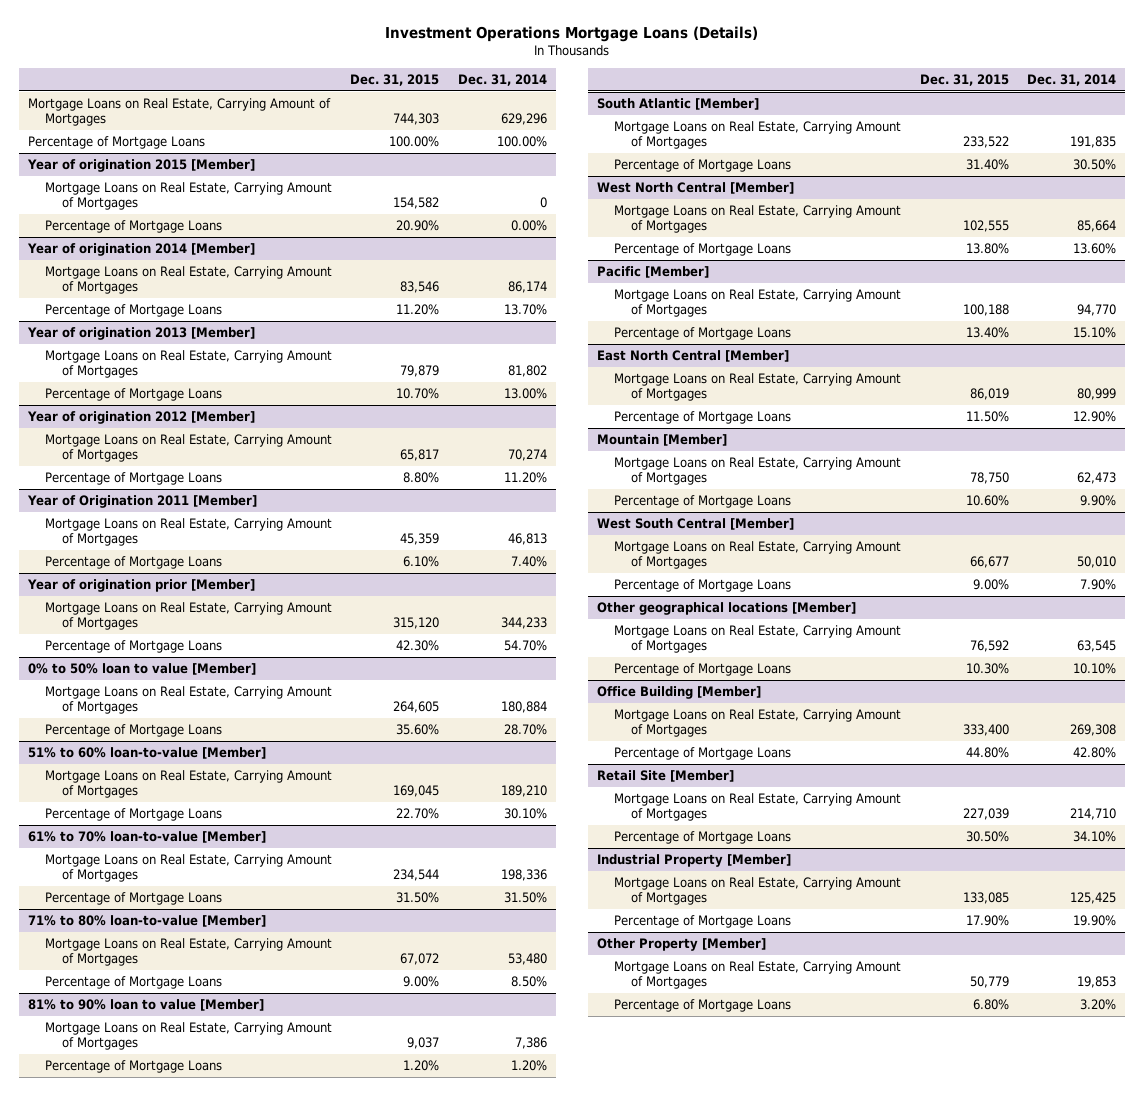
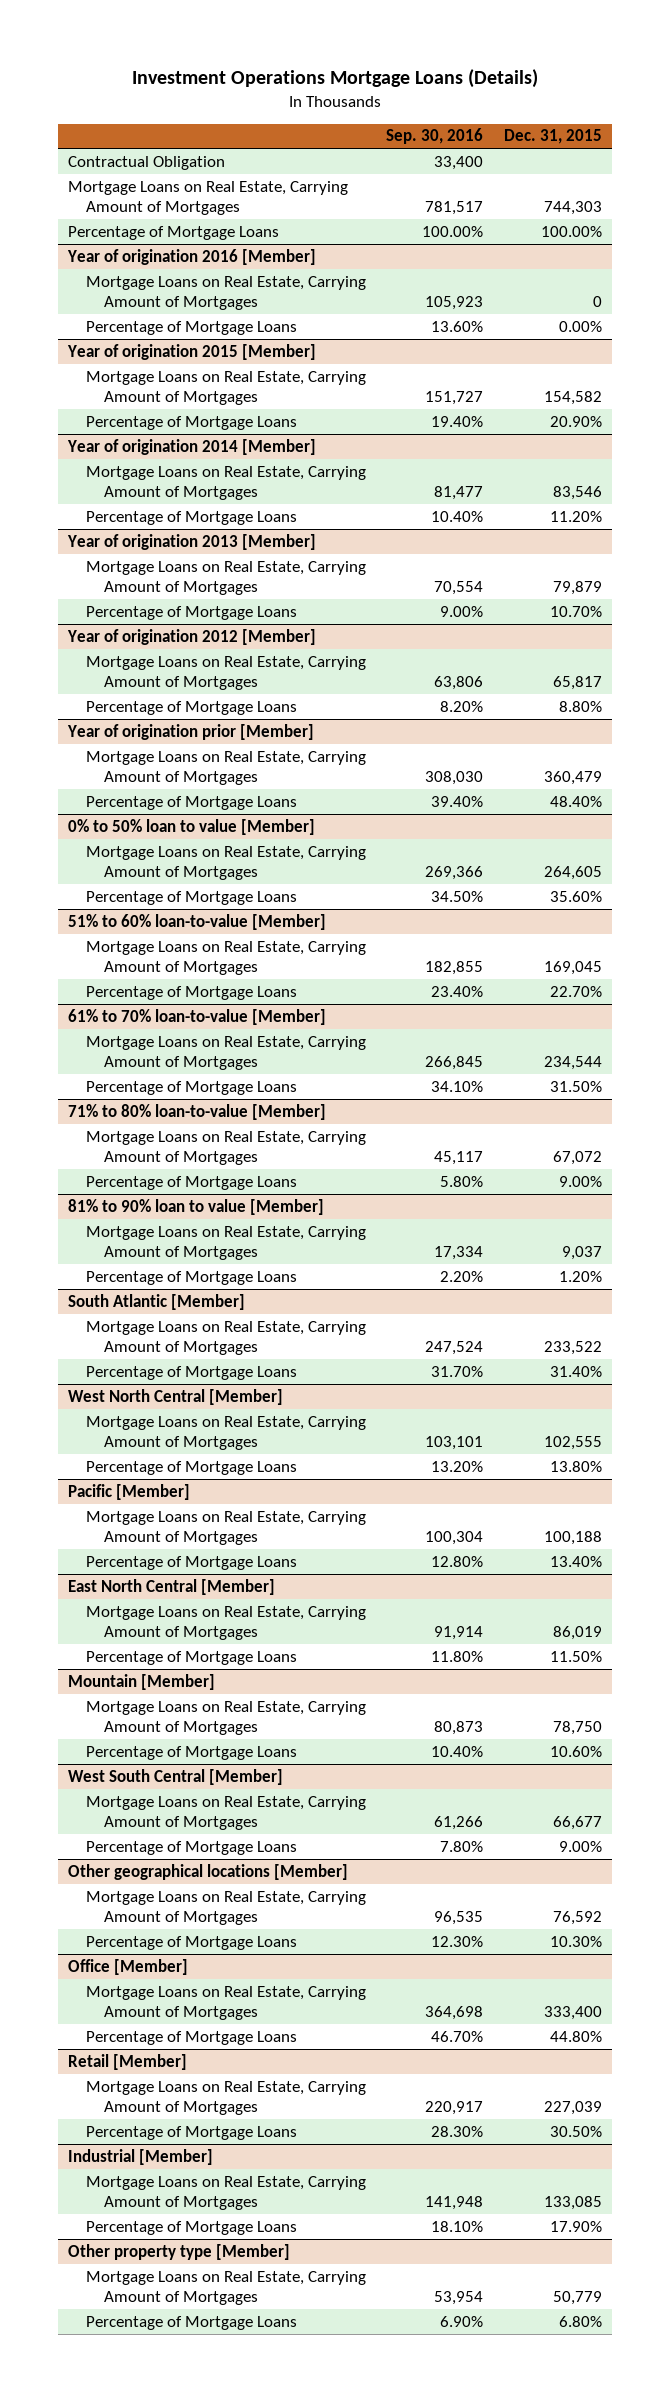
[457,73,547,86] Dec. 31, 2014 -> none
none -> [386,128,484,145] Sep. 30, 2016
none -> [67,155,225,170] Contractual Obligation
none -> [66,248,316,265] Year of origination 2016 [Member]
none -> [85,275,366,310] Mortgage Loans on Real Estate, Carrying Amount of Mortgages
none -> [85,320,297,335] Percentage of Mortgage Loans
[26,495,257,509] Year of Origination 2011 [Member] -> none
[44,518,332,547] Mortgage Loans on Real Estate, Carrying Amount of Mortgages -> none
[44,556,222,570] Percentage of Mortgage Loans -> none
[393,617,440,630] 315,120 -> [543,770,602,785] 360,479
[396,640,440,652] 42.30% -> [549,795,602,807] 48.40%
[596,686,761,700] Office Building [Member] -> [67,1958,188,1975] Office [Member]
[596,770,734,783] Retail Site [Member] -> [67,2053,187,2070] Retail [Member]
[596,854,791,868] Industrial Property [Member] -> [67,2148,213,2165] Industrial [Member]
[596,938,766,952] Other Property [Member] -> [67,2243,290,2260] Other property type [Member]

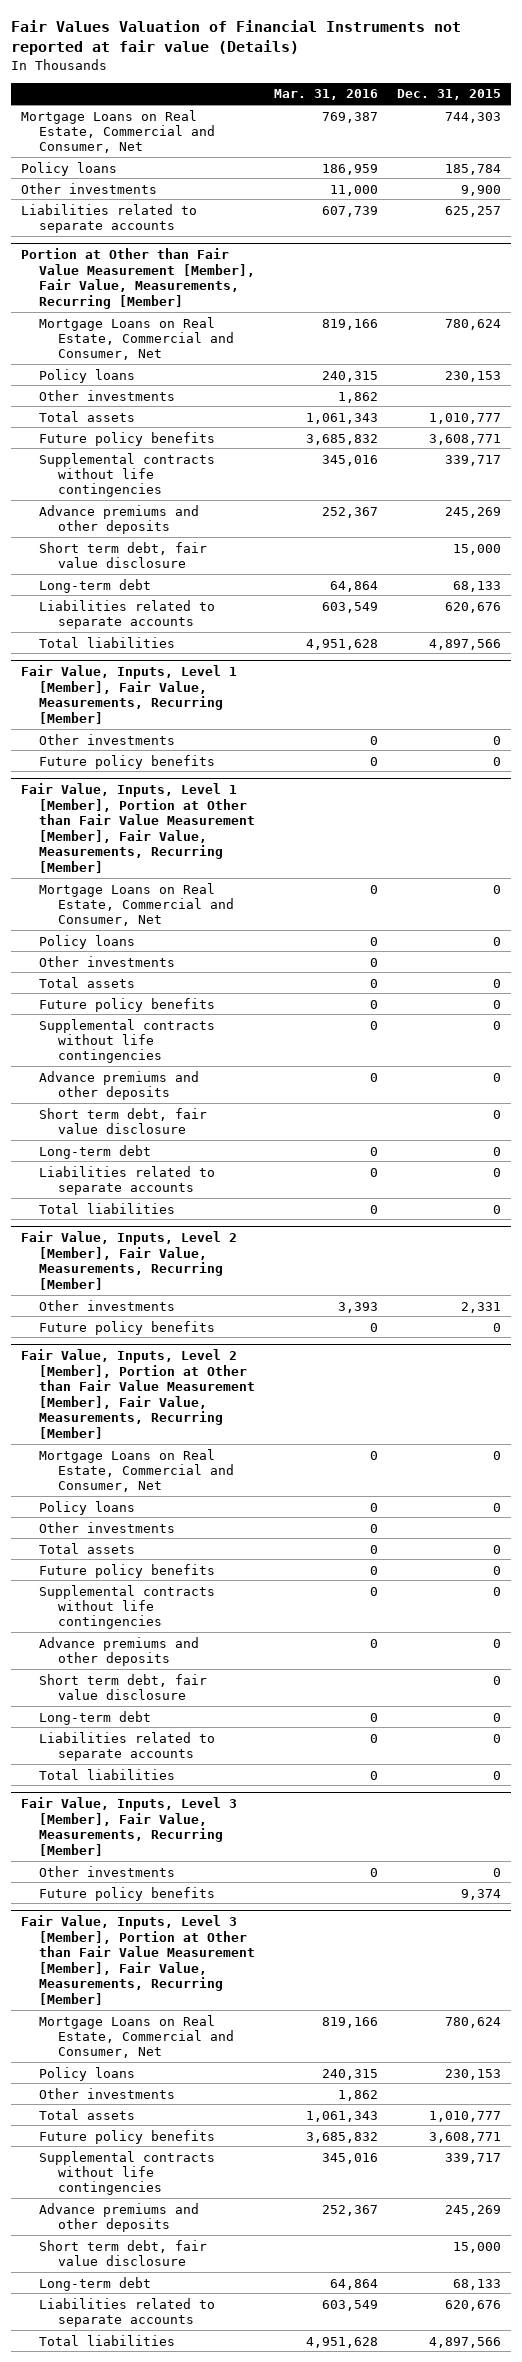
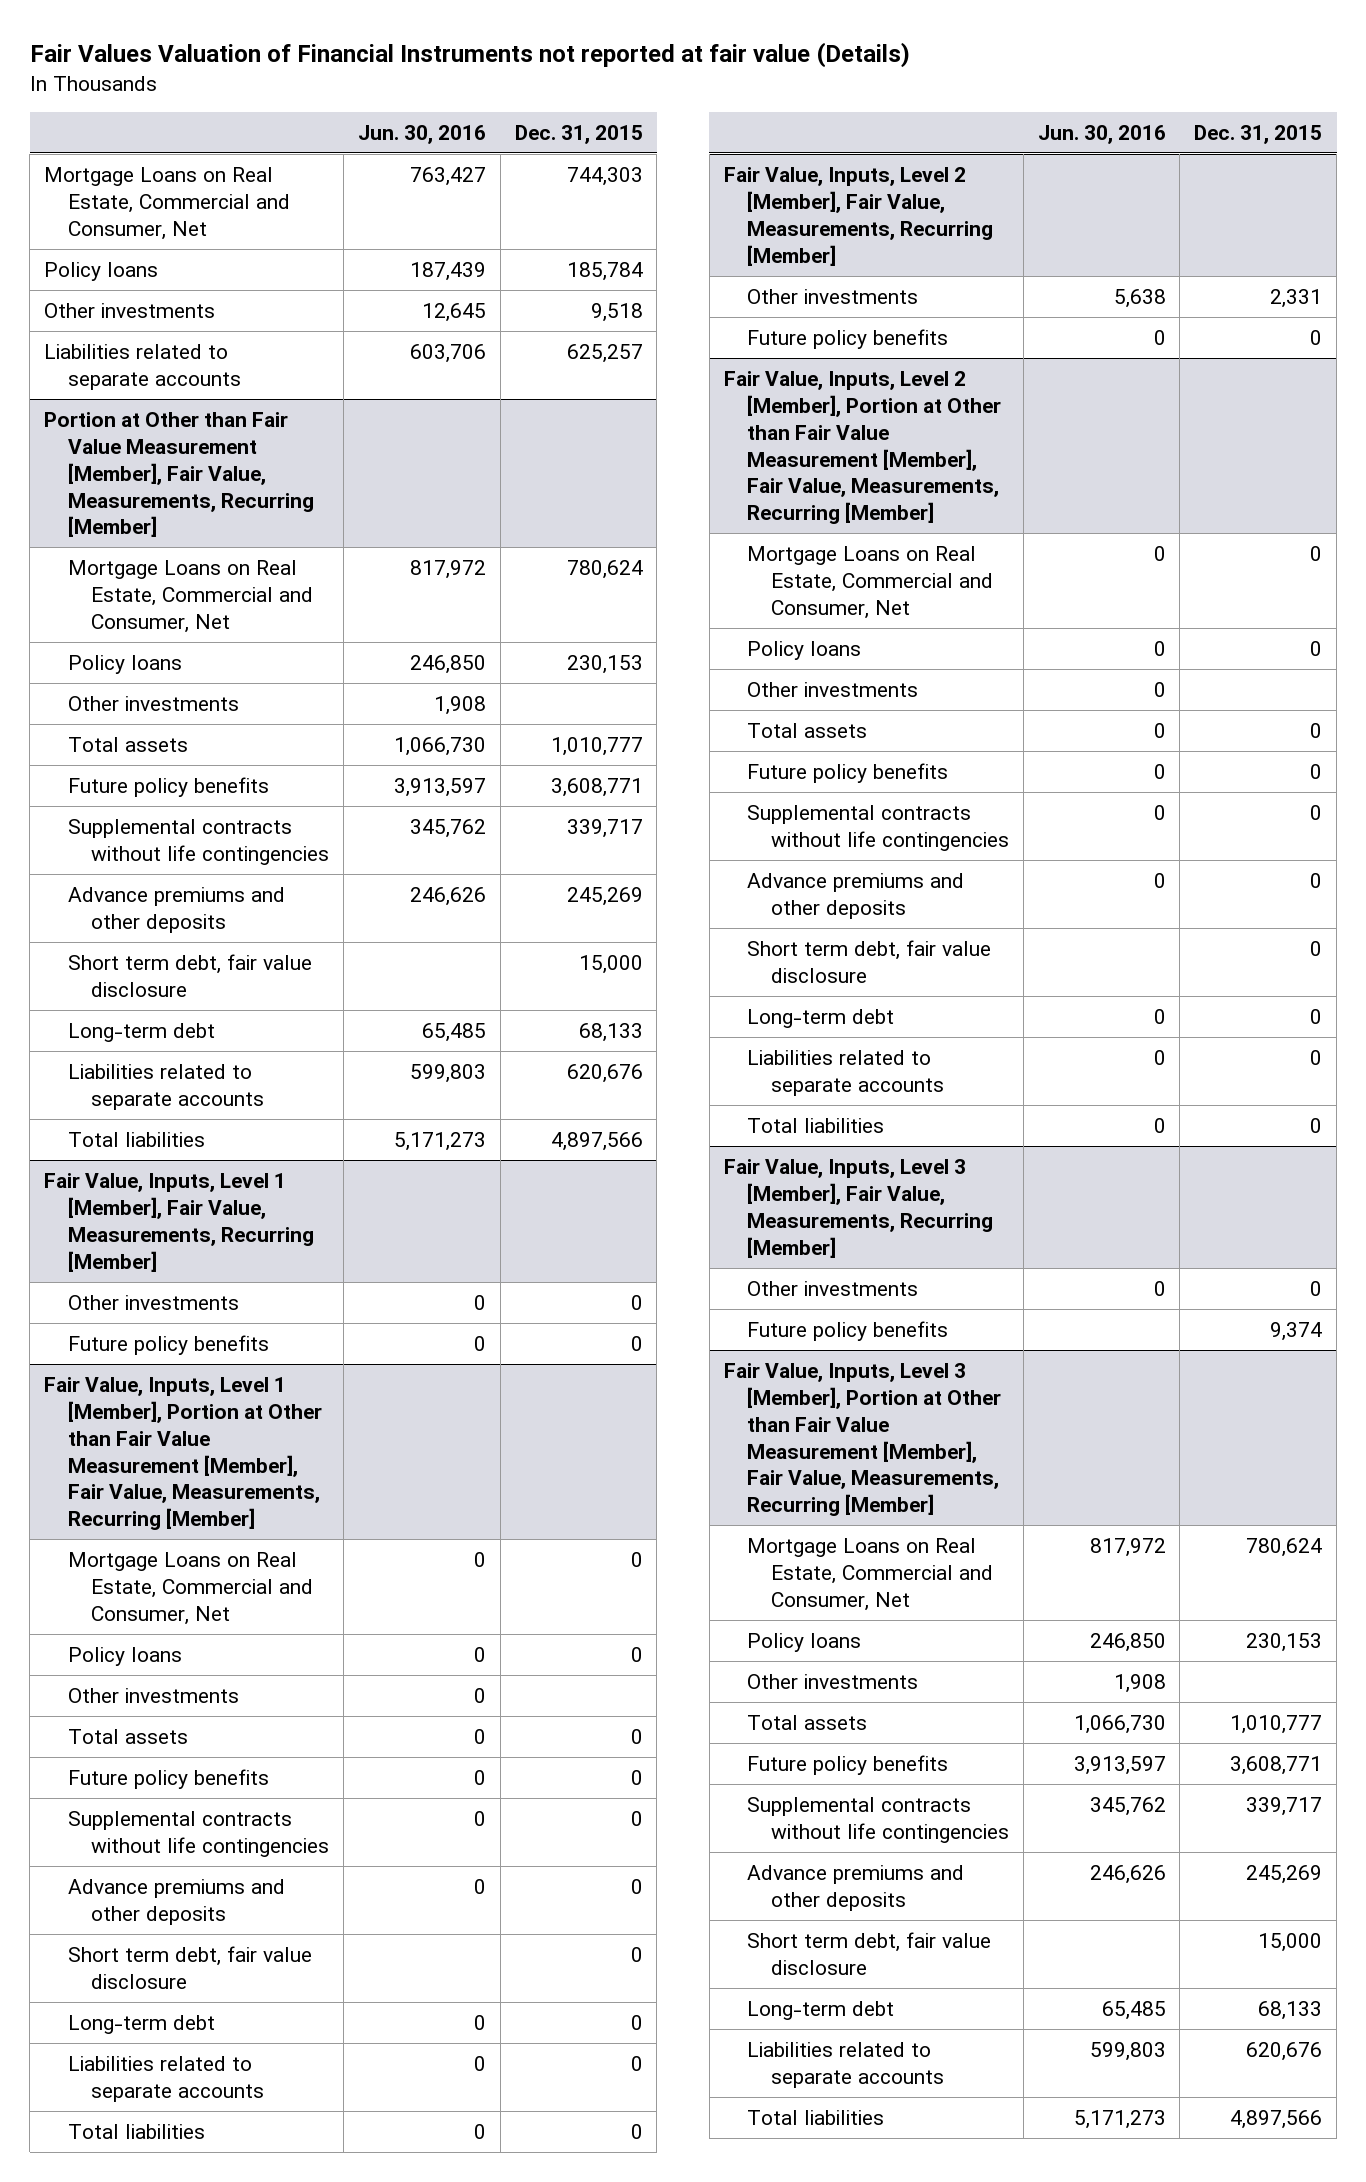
[274,89,379,101] Mar. 31, 2016 -> none
none -> [358,124,487,144] Jun. 30, 2016
[461,184,502,196] 9,900 -> [590,302,643,322] 9,518

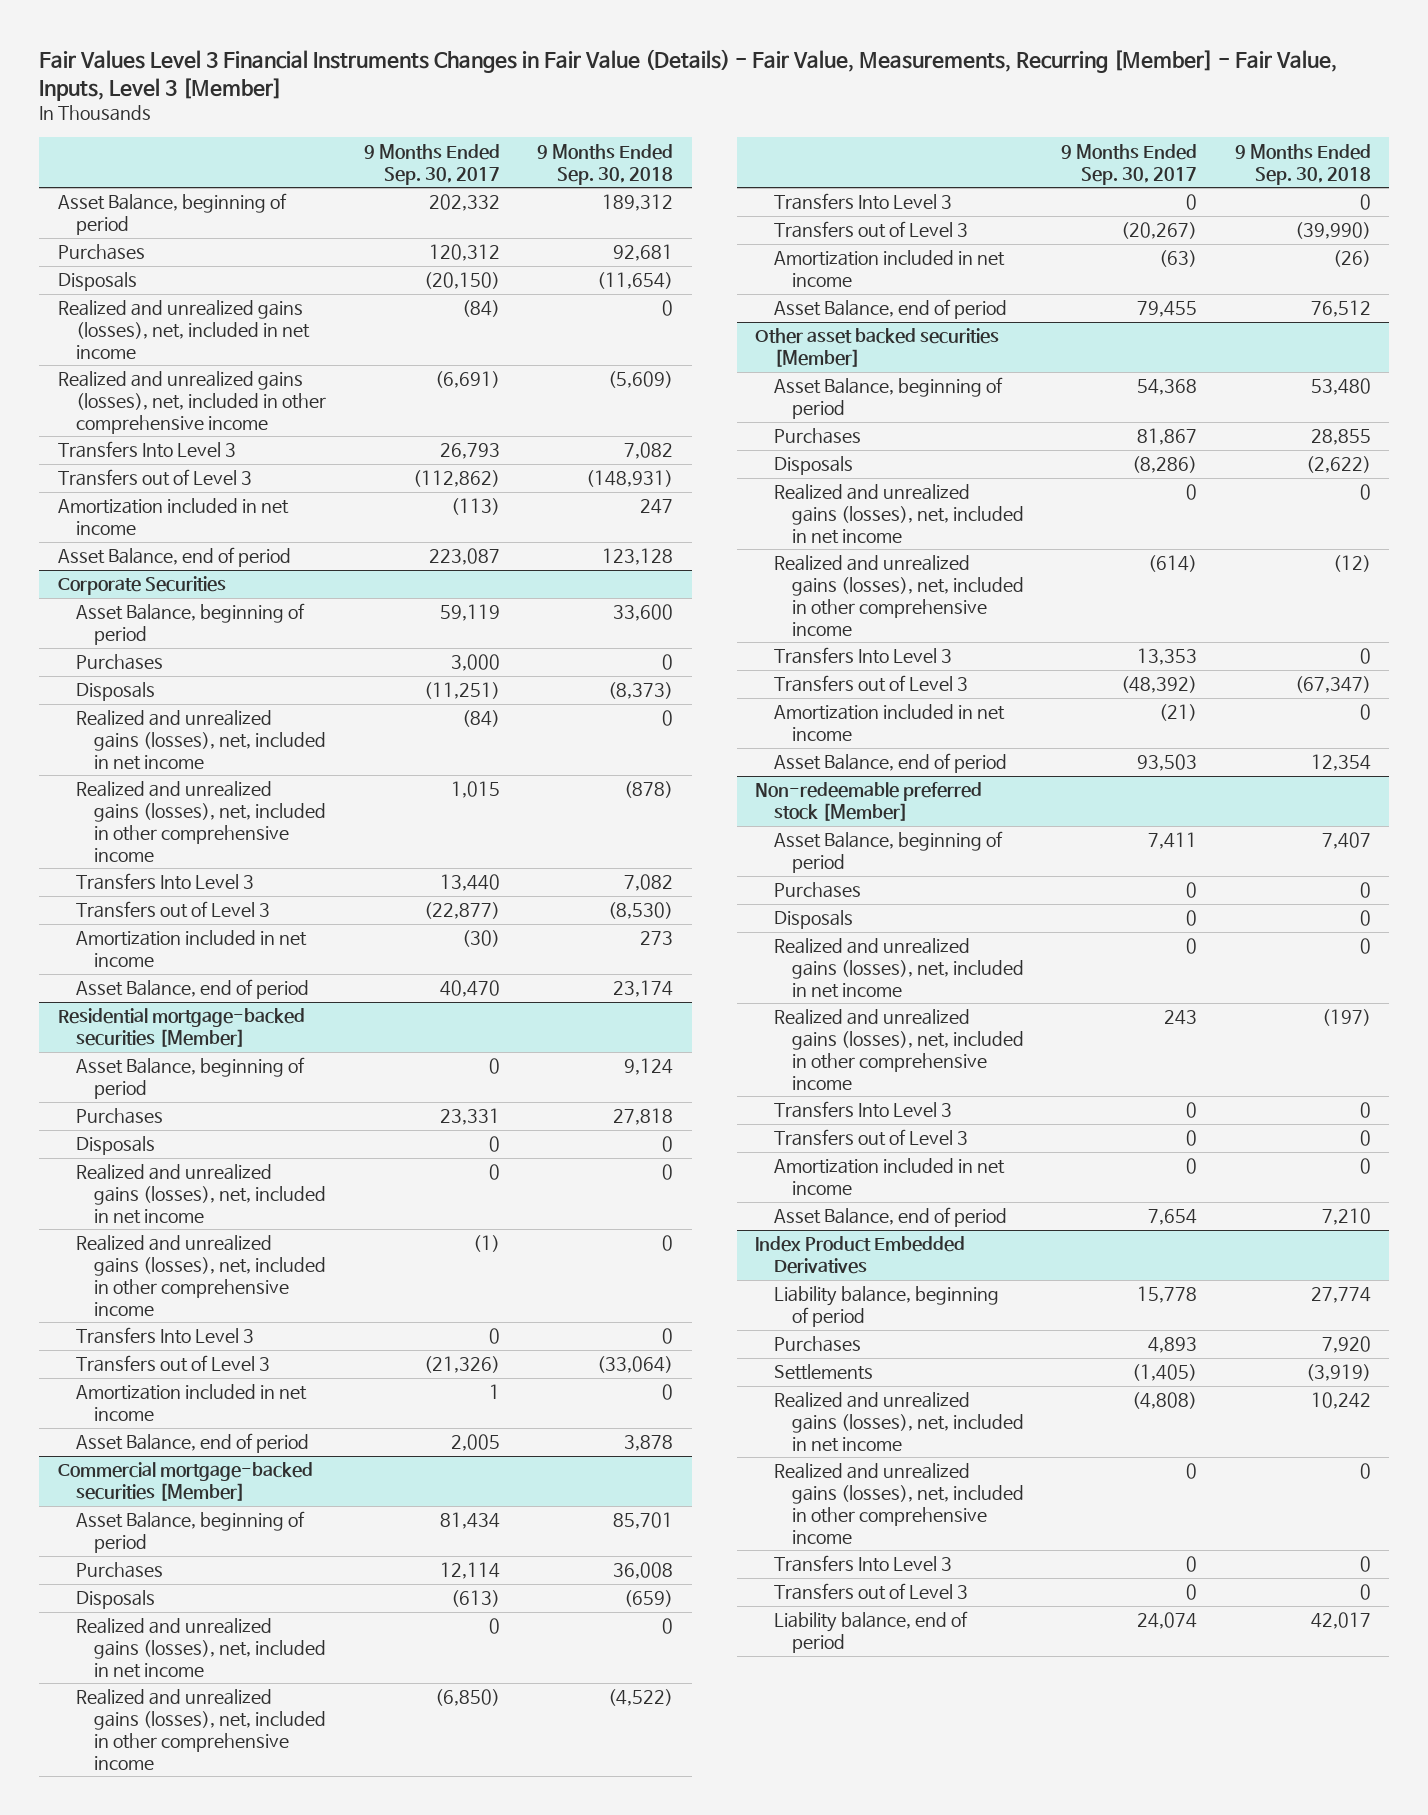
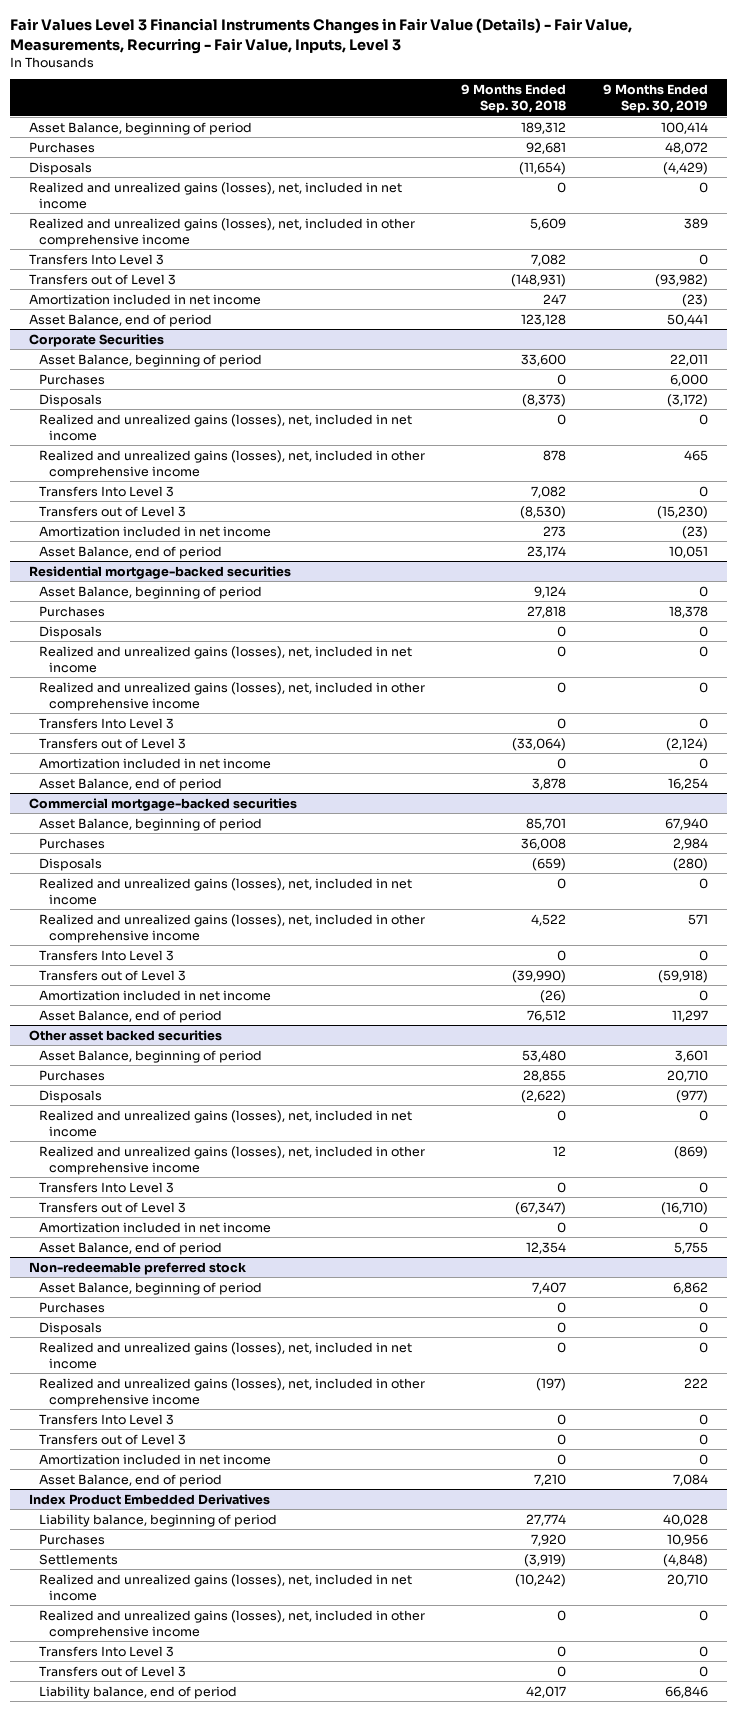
[39,49,1338,102] Fair Values Level 3 Financial Instruments Changes in Fair Value (Details) - Fair Value, Measurements, Recurring [Member] - Fair Value, Inputs, Level 3 [Member] -> [10,17,633,54] Fair Values Level 3 Financial Instruments Changes in Fair Value (Details) - Fair Value, Measurements, Recurring - Fair Value, Inputs, Level 3
[363,143,500,185] 9 Months Ended Sep. 30, 2017 -> none
none -> [603,83,709,114] 9 Months Ended Sep. 30, 2019
[607,371,673,389] (5,609) -> [530,217,567,230] 5,609
[623,781,673,799] (878) -> [543,449,567,461] 878
[57,1008,305,1048] Residential mortgage-backed securities [Member] -> [28,565,291,579] Residential mortgage-backed securities
[57,1462,313,1502] Commercial mortgage-backed securities [Member] -> [28,797,297,811] Commercial mortgage-backed securities
[607,1689,673,1707] (4,522) -> [531,913,567,926] 4,522
[755,328,1000,368] Other asset backed securities [Member] -> [28,1029,222,1041] Other asset backed securities
[1332,555,1371,573] (12) -> [553,1145,567,1156] 12
[755,782,983,822] Non-redeemable preferred stock [Member] -> [28,1261,246,1275] Non-redeemable preferred stock
[1310,1392,1371,1410] 10,242 -> [515,1573,567,1587] (10,242)

